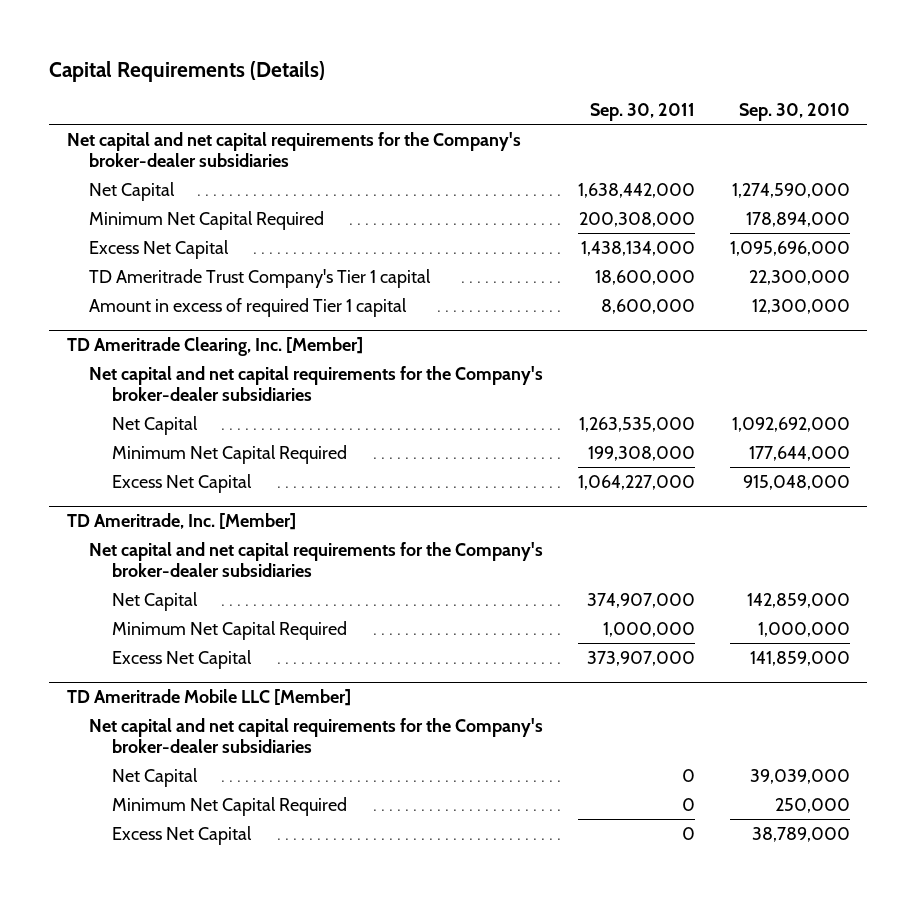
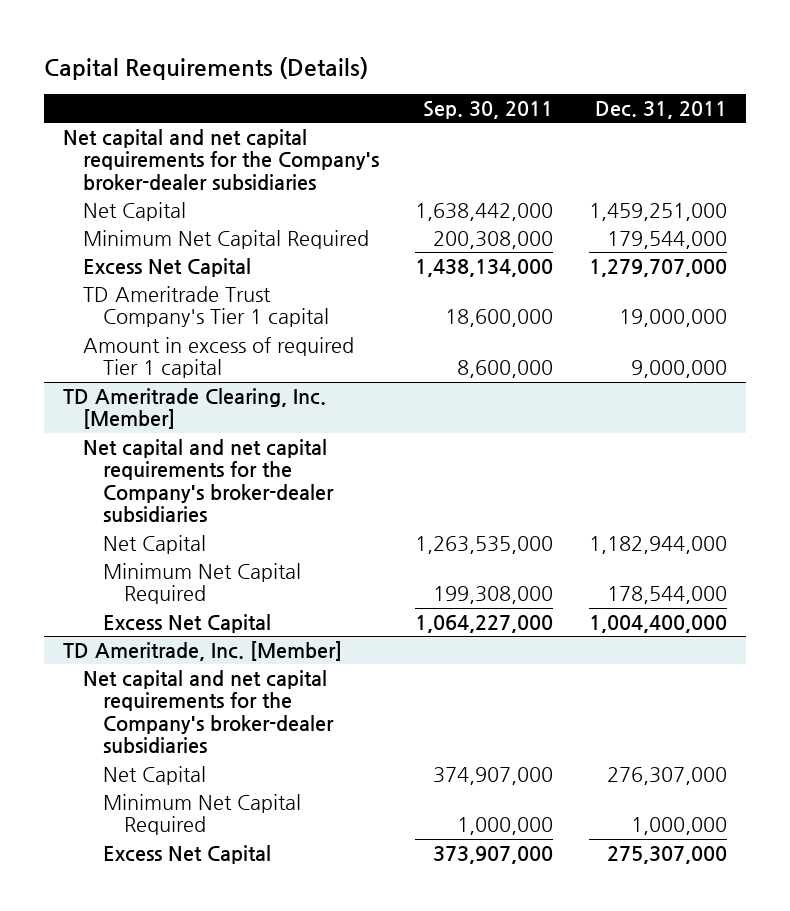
[738,103,850,122] Sep. 30, 2010 -> none
none -> [595,100,728,119] Dec. 31, 2011
[66,689,351,707] TD Ameritrade Mobile LLC [Member] -> none
[89,717,544,754] Net capital and net capital requirements for the Company's broker-dealer subsidiaries -> none
[111,767,198,787] Net Capital -> none
[111,796,347,816] Minimum Net Capital Required -> none
[111,825,252,845] Excess Net Capital -> none

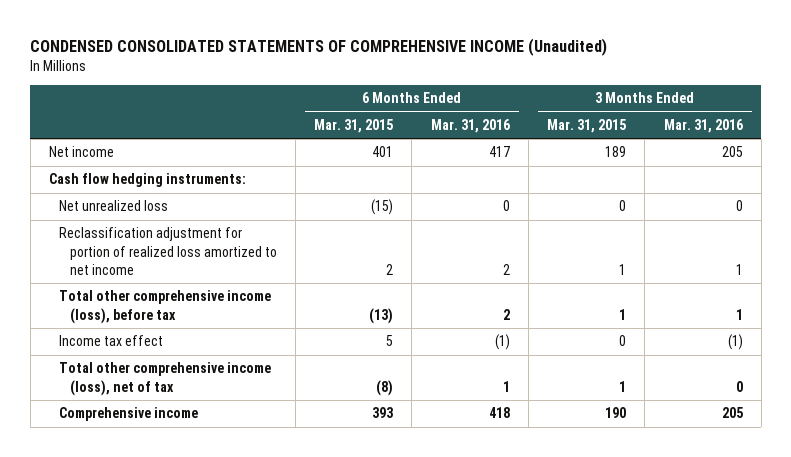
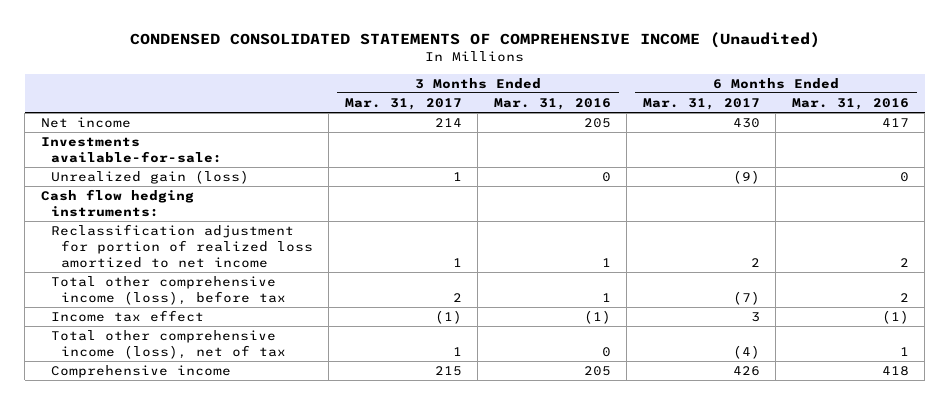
[314,118,394,133] Mar. 31, 2015 -> none
[547,118,627,133] Mar. 31, 2015 -> none
none -> [344,97,462,110] Mar. 31, 2017
none -> [642,97,760,110] Mar. 31, 2017
none -> [40,137,222,164] Investments available-for-sale:
none -> [50,170,249,185] Unrealized gain (loss)
[59,200,169,212] Net unrealized loss -> none

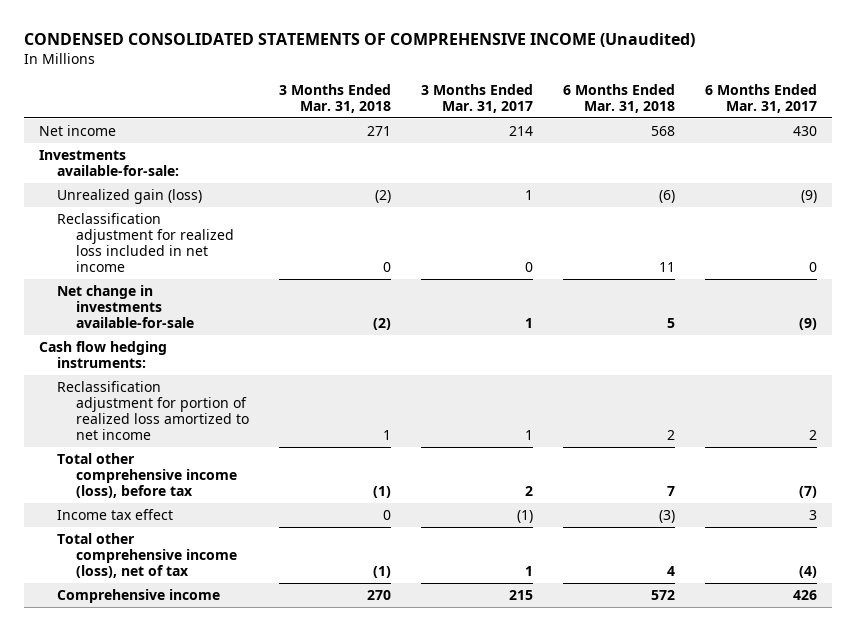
[493,97,611,110] Mar. 31, 2016 -> none
[791,97,909,110] Mar. 31, 2016 -> none
none -> [279,83,392,113] 3 Months Ended Mar. 31, 2018
none -> [562,83,675,113] 6 Months Ended Mar. 31, 2018
none -> [57,212,235,273] Reclassification adjustment for realized loss included in net income
none -> [57,284,195,329] Net change in investments available-for-sale

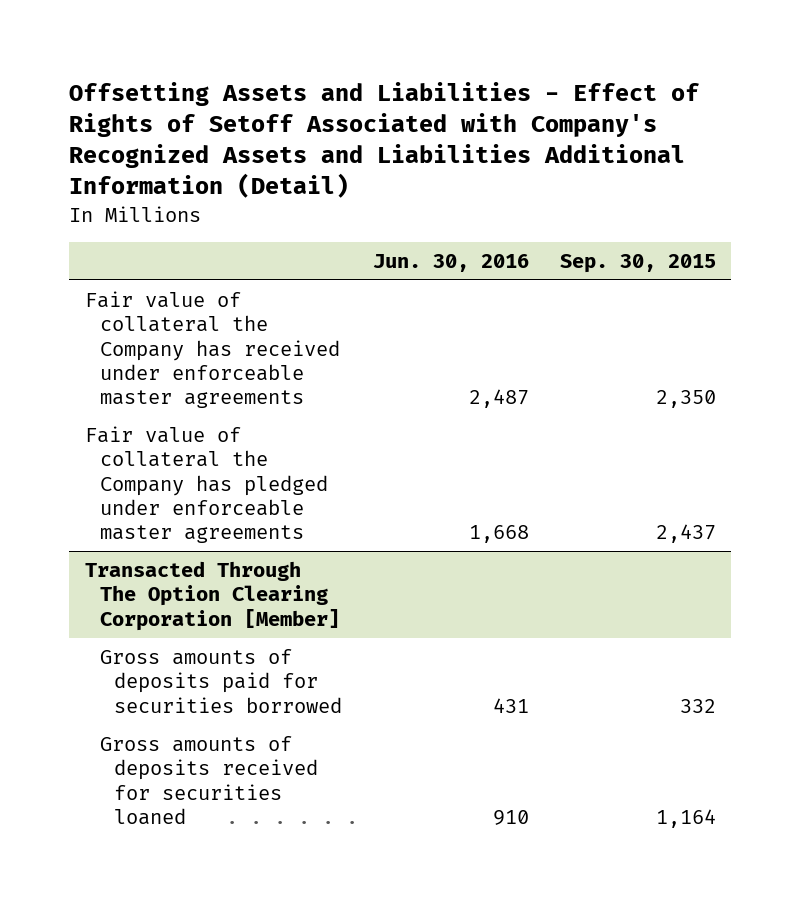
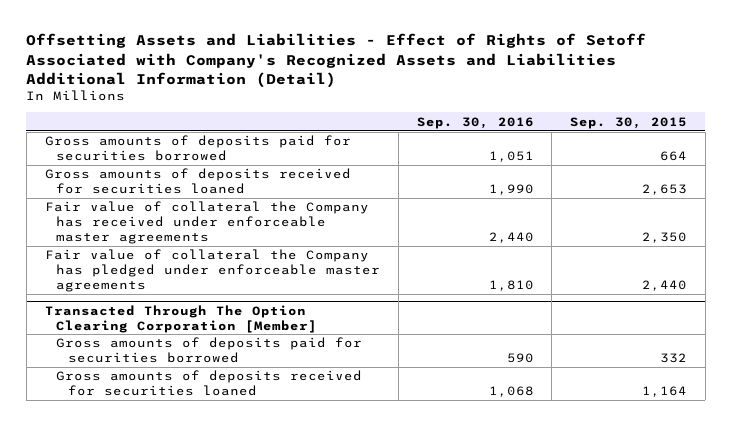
[372,253,529,272] Jun. 30, 2016 -> none
none -> [416,116,534,129] Sep. 30, 2016
none -> [44,135,351,162] Gross amounts of deposits paid for securities borrowed
none -> [44,168,351,195] Gross amounts of deposits received for securities loaned
[655,524,716,544] 2,437 -> [641,279,687,291] 2,440

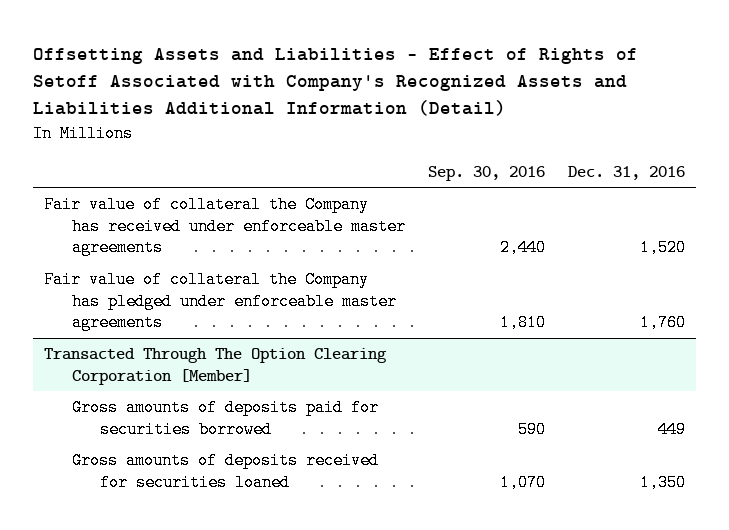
[569,116,687,129] Sep. 30, 2015 -> none
none -> [567,165,685,180] Dec. 31, 2016
[44,135,351,162] Gross amounts of deposits paid for securities borrowed -> none
[44,168,351,195] Gross amounts of deposits received for securities loaned -> none
[488,386,534,398] 1,068 -> [499,473,546,491] 1,070

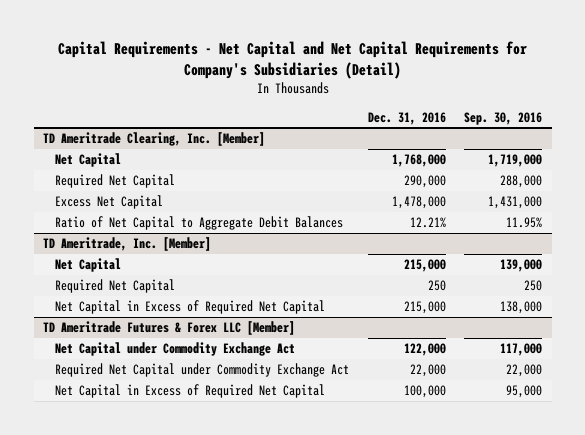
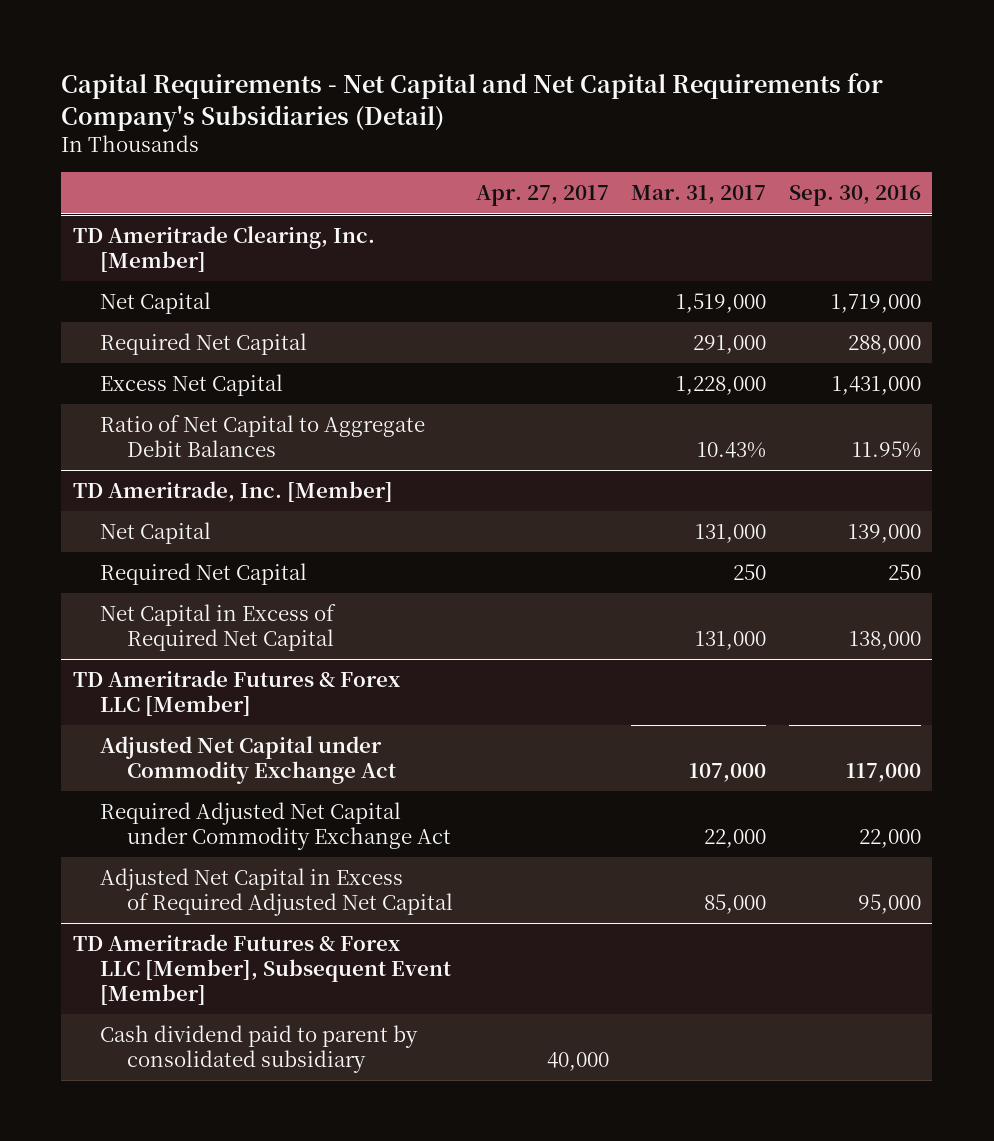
[367,111,446,125] Dec. 31, 2016 -> none
none -> [475,185,609,207] Apr. 27, 2017
none -> [631,185,767,205] Mar. 31, 2017
[54,342,295,357] Net Capital under Commodity Exchange Act -> [99,736,397,785] Adjusted Net Capital under Commodity Exchange Act
[54,363,349,378] Required Net Capital under Commodity Exchange Act -> [99,802,452,851] Required Adjusted Net Capital under Commodity Exchange Act
[54,384,325,399] Net Capital in Excess of Required Net Capital -> [99,868,454,917] Adjusted Net Capital in Excess of Required Adjusted Net Capital
none -> [72,934,451,1006] TD Ameritrade Futures & Forex LLC [Member], Subsequent Event [Member]
none -> [99,1025,418,1074] Cash dividend paid to parent by consolidated subsidiary

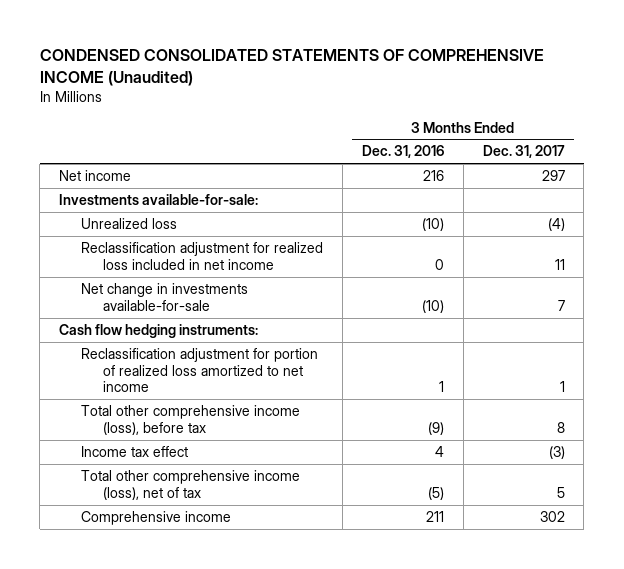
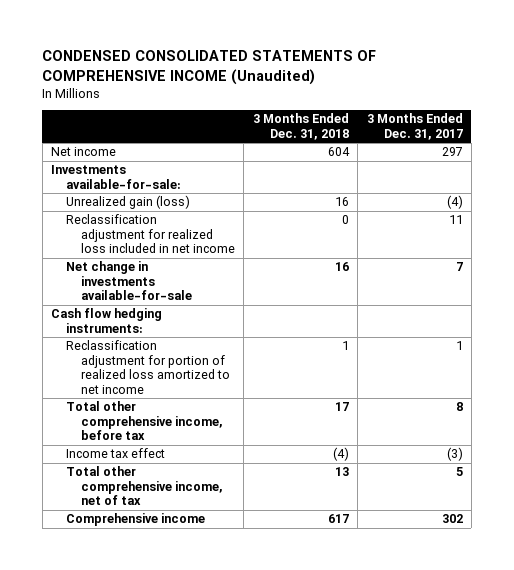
[361,145,444,159] Dec. 31, 2016 -> none
none -> [252,113,349,140] 3 Months Ended Dec. 31, 2018
[80,217,177,229] Unrealized loss -> [65,195,190,210] Unrealized gain (loss)
[80,404,300,435] Total other comprehensive income (loss), before tax -> [65,401,223,441] Total other comprehensive income, before tax
[80,469,300,500] Total other comprehensive income (loss), net of tax -> [65,466,223,506] Total other comprehensive income, net of tax

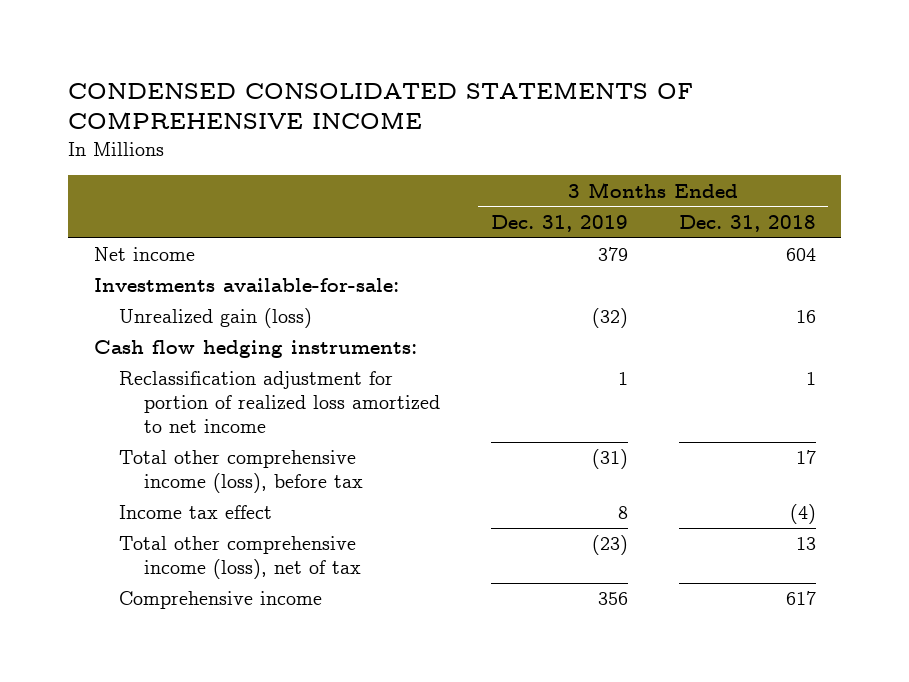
[42,50,377,85] CONDENSED CONSOLIDATED STATEMENTS OF COMPREHENSIVE INCOME (Unaudited) -> [68,81,694,130] CONDENSED CONSOLIDATED STATEMENTS OF COMPREHENSIVE INCOME
[366,113,463,140] 3 Months Ended Dec. 31, 2017 -> none
none -> [490,214,628,232] Dec. 31, 2019
[65,214,235,254] Reclassification adjustment for realized loss included in net income -> none
[65,261,192,301] Net change in investments available-for-sale -> none
[65,401,223,441] Total other comprehensive income, before tax -> [118,450,364,494] Total other comprehensive income (loss), before tax
[65,466,223,506] Total other comprehensive income, net of tax -> [118,536,362,580] Total other comprehensive income (loss), net of tax

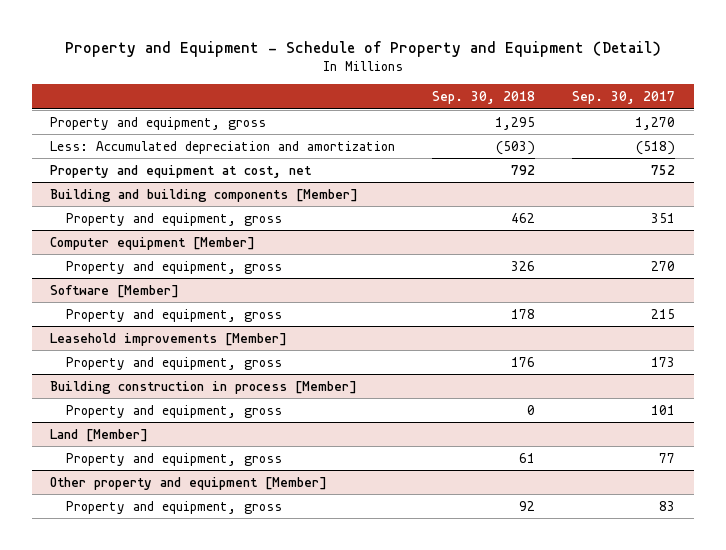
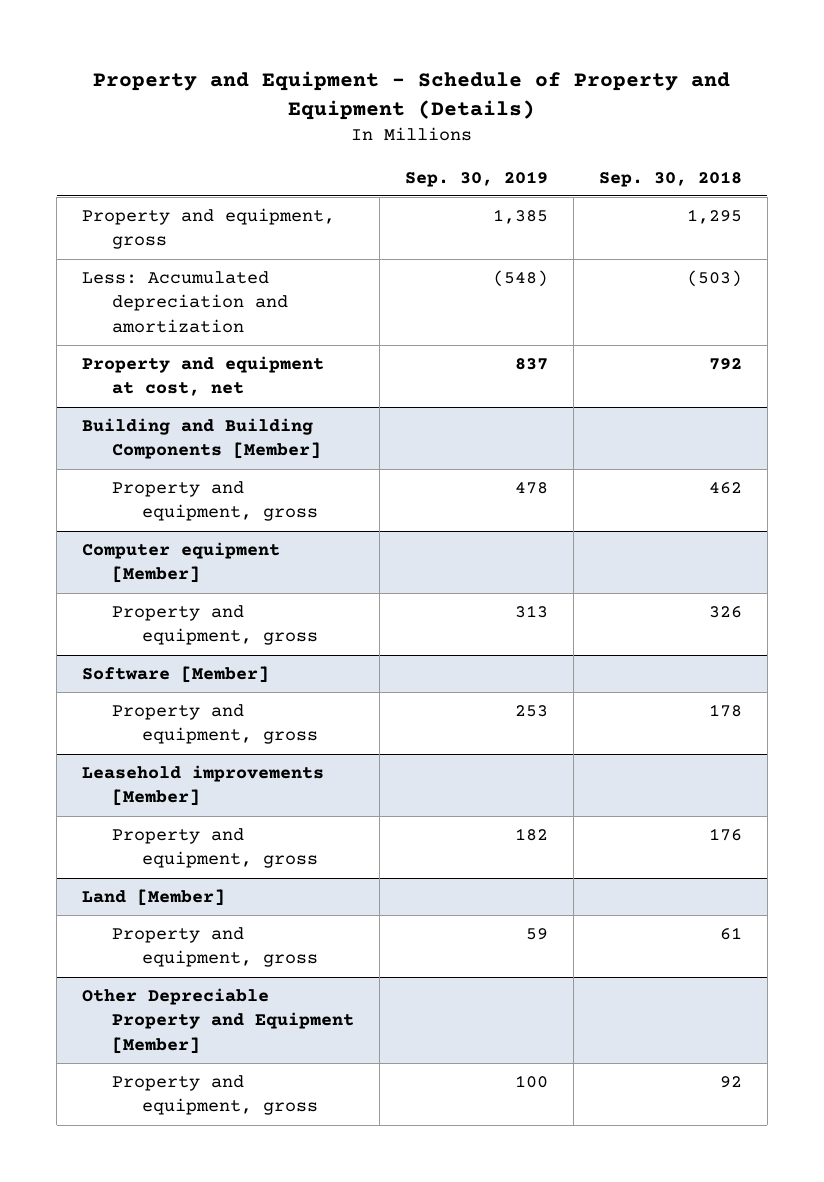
[64,40,661,57] Property and Equipment - Schedule of Property and Equipment (Detail) -> [92,70,730,120] Property and Equipment - Schedule of Property and Equipment (Details)
[572,91,676,105] Sep. 30, 2017 -> none
none -> [404,170,548,187] Sep. 30, 2019
[50,188,359,202] Building and building components [Member] -> [82,418,322,460] Building and Building Components [Member]
[50,380,358,394] Building construction in process [Member] -> none
[65,404,282,418] Property and equipment, gross -> none
[50,476,328,490] Other property and equipment [Member] -> [82,988,355,1054] Other Depreciable Property and Equipment [Member]

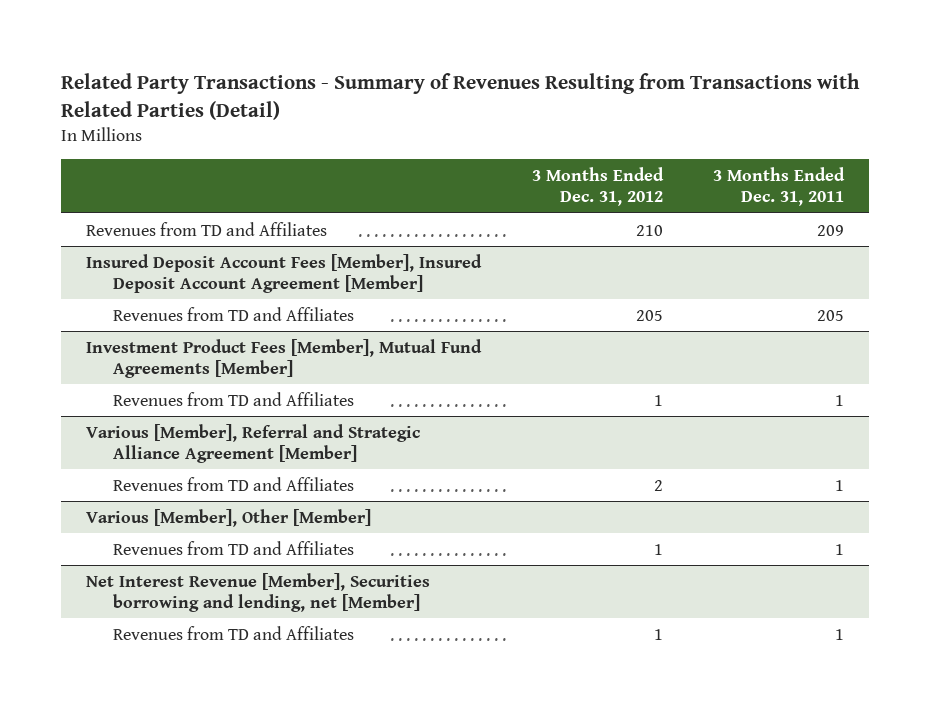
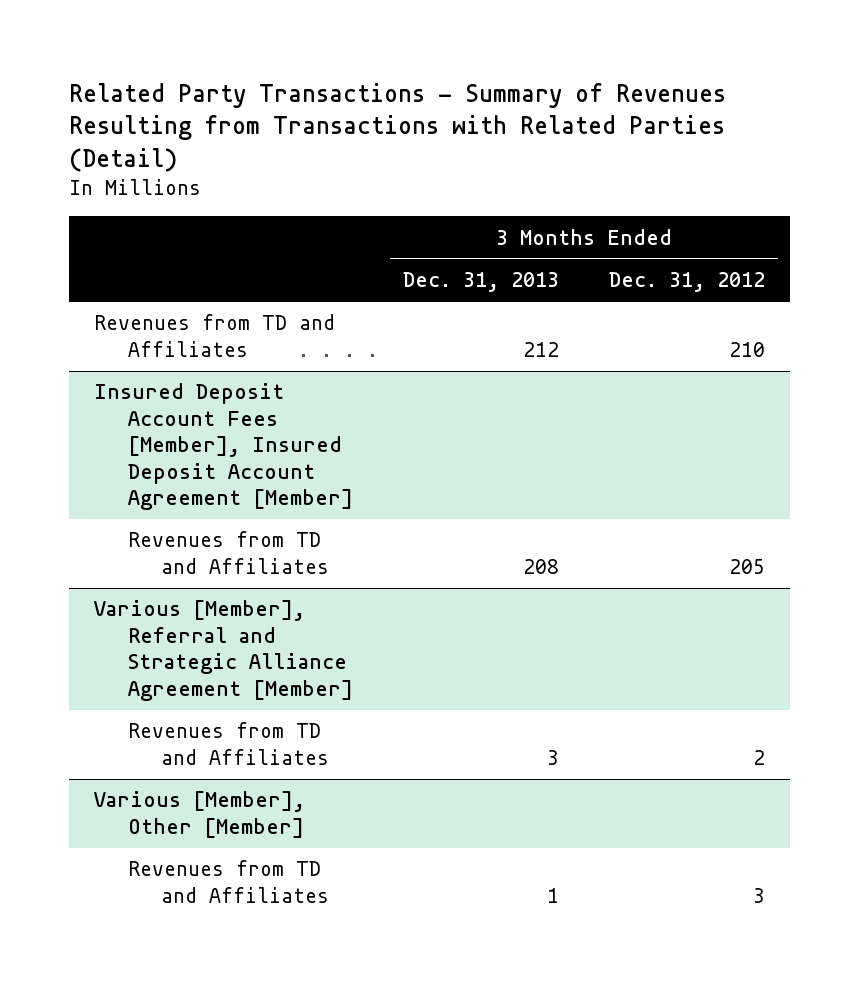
[713,166,846,207] 3 Months Ended Dec. 31, 2011 -> none
none -> [402,272,559,293] Dec. 31, 2013
[86,338,483,378] Investment Product Fees [Member], Mutual Fund Agreements [Member] -> none
[112,391,354,406] Revenues from TD and Affiliates -> none
[86,572,431,612] Net Interest Revenue [Member], Securities borrowing and lending, net [Member] -> none
[112,625,354,640] Revenues from TD and Affiliates -> none
[653,543,663,555] 1 -> [753,887,766,903] 3

